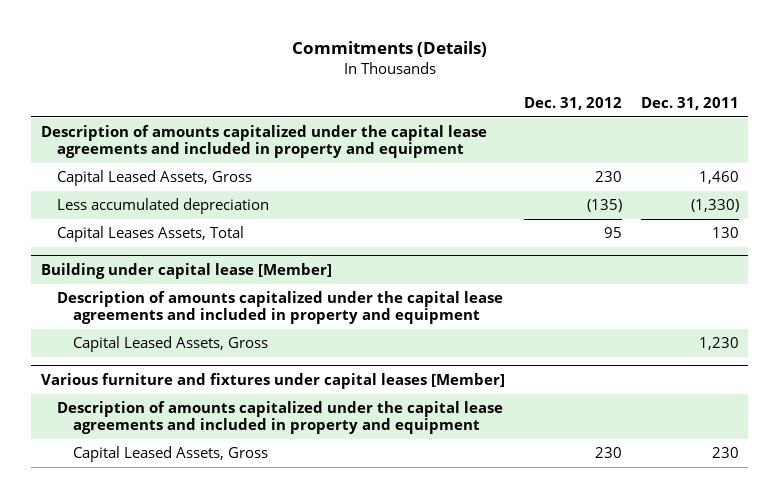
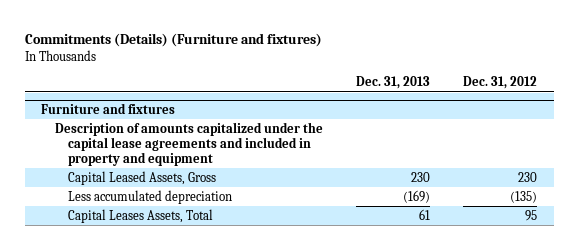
[291,40,487,57] Commitments (Details) -> [24,32,322,47] Commitments (Details) (Furniture and fixtures)
[640,96,739,110] Dec. 31, 2011 -> none
none -> [355,76,430,90] Dec. 31, 2013
none -> [41,103,176,115] Furniture and fixtures
[40,262,332,279] Building under capital lease [Member] -> none
[56,291,503,325] Description of amounts capitalized under the capital lease agreements and included in property and equipment -> none
[73,336,269,353] Capital Leased Assets, Gross -> none
[40,372,505,389] Various furniture and fixtures under capital leases [Member] -> none
[56,401,503,435] Description of amounts capitalized under the capital lease agreements and included in property and equipment -> none
[73,446,269,463] Capital Leased Assets, Gross -> none

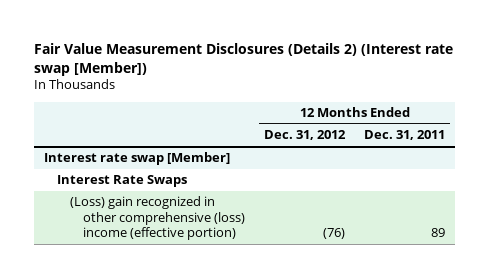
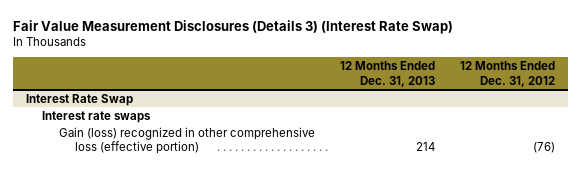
[34,42,454,76] Fair Value Measurement Disclosures (Details 2) (Interest rate swap [Member]) -> [13,19,454,34] Fair Value Measurement Disclosures (Details 3) (Interest Rate Swap)
[364,130,446,141] Dec. 31, 2011 -> none
none -> [340,61,436,87] 12 Months Ended Dec. 31, 2013
[43,152,230,166] Interest rate swap [Member] -> [25,93,133,106] Interest Rate Swap
[56,175,187,188] Interest Rate Swaps -> [42,110,152,123] Interest rate swaps
[69,196,245,241] (Loss) gain recognized in other comprehensive (loss) income (effective portion) -> [58,126,315,155] Gain (loss) recognized in other comprehensive loss (effective portion)

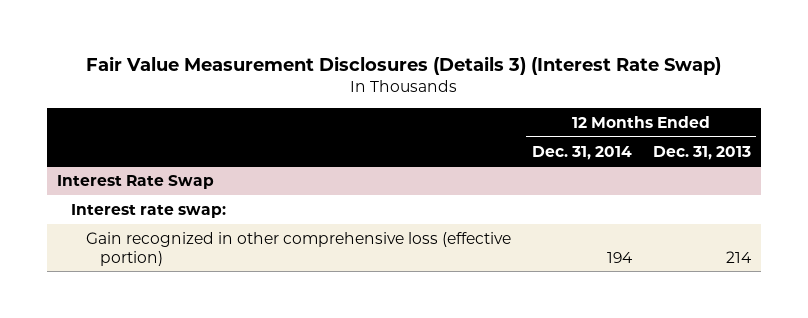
[460,61,556,87] 12 Months Ended Dec. 31, 2012 -> none
none -> [531,145,632,160] Dec. 31, 2014
[42,110,152,123] Interest rate swaps -> [71,203,227,218] Interest rate swap:
[58,126,315,155] Gain (loss) recognized in other comprehensive loss (effective portion) -> [85,231,511,266] Gain recognized in other comprehensive loss (effective portion)

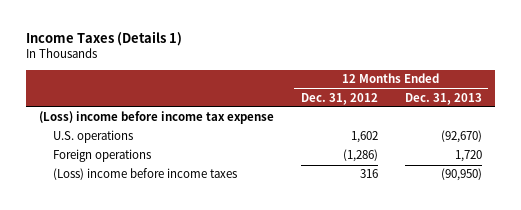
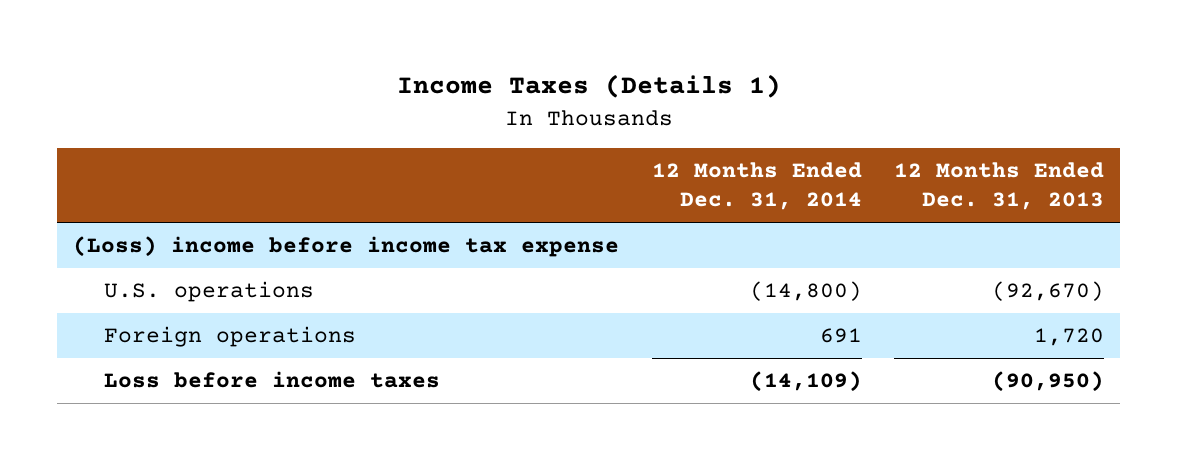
[300,92,378,105] Dec. 31, 2012 -> none
none -> [651,162,862,211] 12 Months Ended Dec. 31, 2014
[53,168,238,181] (Loss) income before income taxes -> [104,371,441,389] Loss before income taxes

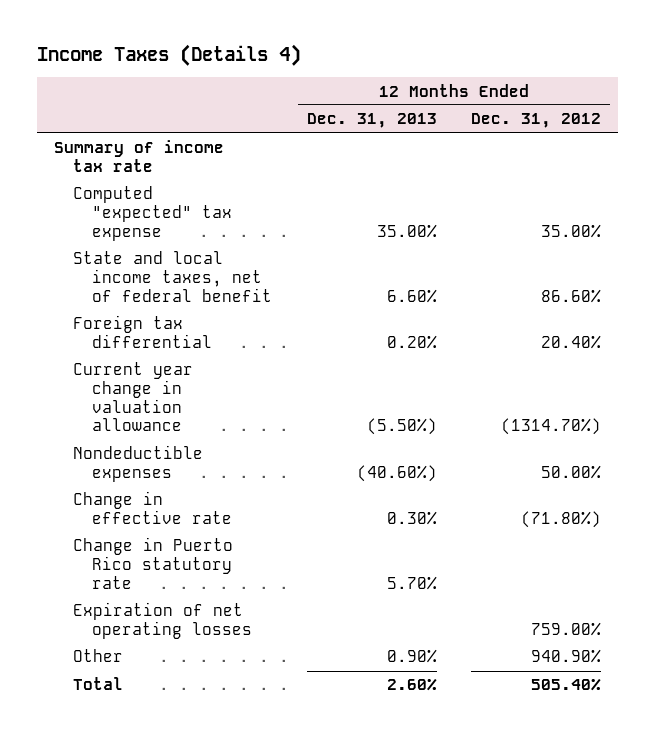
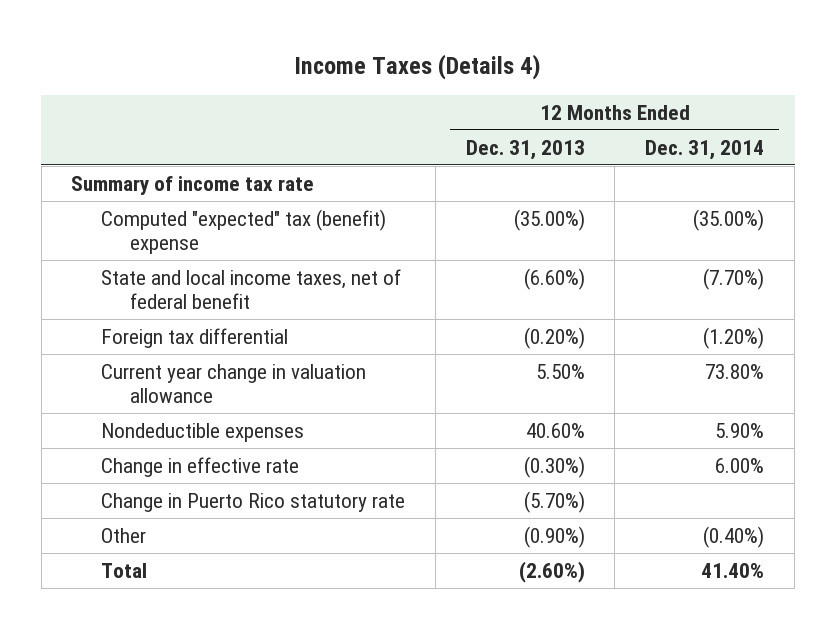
[471,113,602,129] Dec. 31, 2012 -> none
none -> [645,139,765,160] Dec. 31, 2014
[72,602,252,640] Expiration of net operating losses -> none
[72,186,232,241] Computed "expected" tax expense -> [100,208,386,255] Computed "expected" tax (benefit) expense
[376,223,437,238] 35.00% -> [513,208,585,231] (35.00%)
[386,288,437,303] 6.60% -> [523,267,585,290] (6.60%)
[386,335,437,350] 0.20% -> [523,326,585,349] (0.20%)
[366,418,437,436] (5.50%) -> [535,363,585,379] 5.50%
[356,465,437,483] (40.60%) -> [525,422,585,438] 40.60%
[386,511,437,526] 0.30% -> [523,455,585,478] (0.30%)
[386,575,437,590] 5.70% -> [523,490,585,513] (5.70%)
[386,649,437,664] 0.90% -> [523,525,585,548] (0.90%)
[386,678,437,692] 2.60% -> [518,560,585,583] (2.60%)

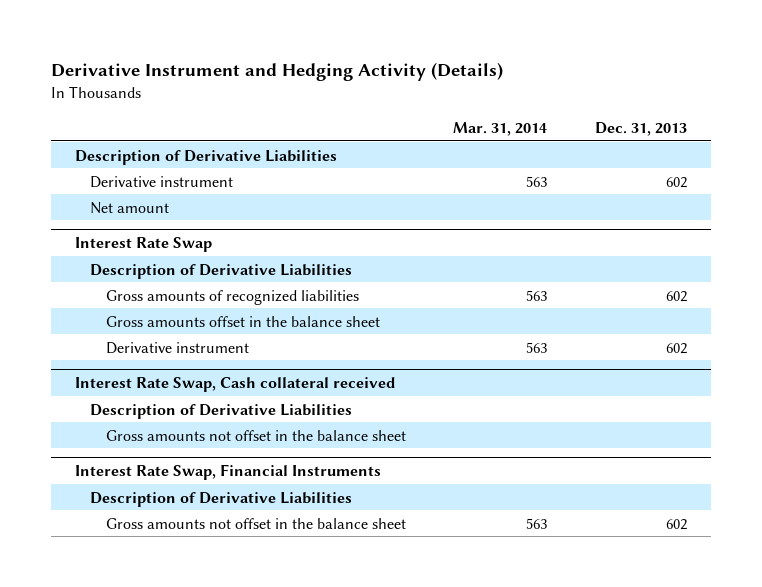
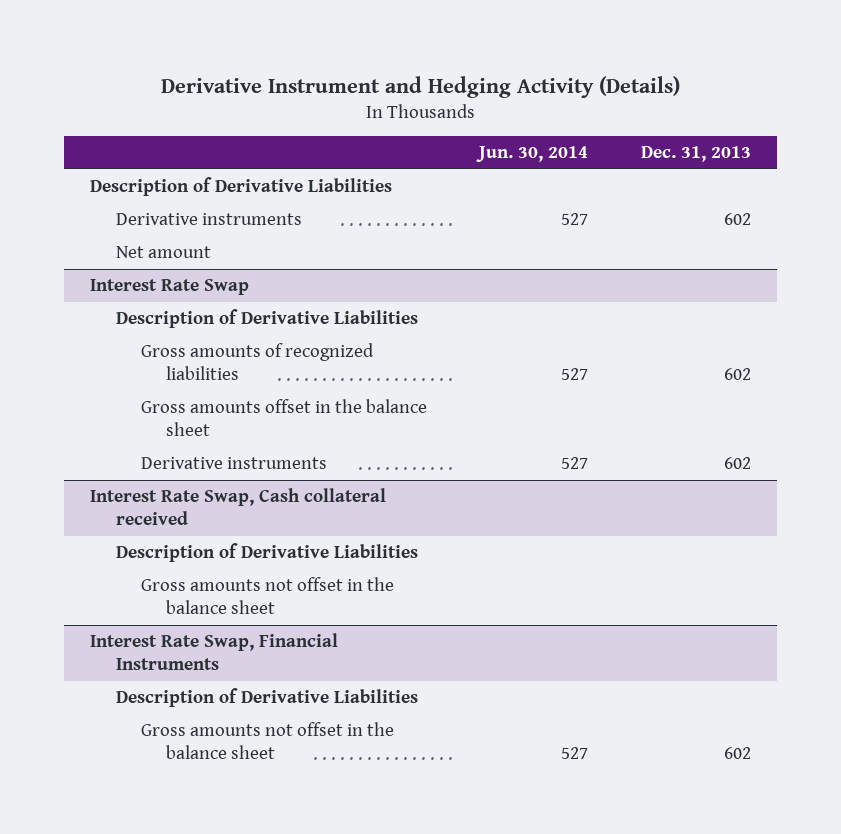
[453,121,548,136] Mar. 31, 2014 -> none
none -> [476,146,589,163] Jun. 30, 2014
[90,175,234,188] Derivative instrument -> [115,213,302,226] Derivative instruments
[105,341,249,354] Derivative instrument -> [140,457,327,470] Derivative instruments

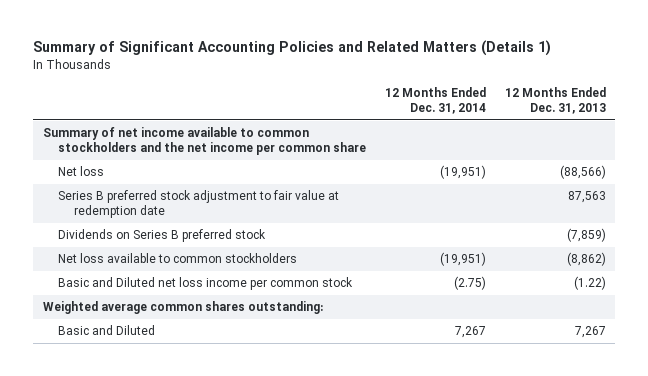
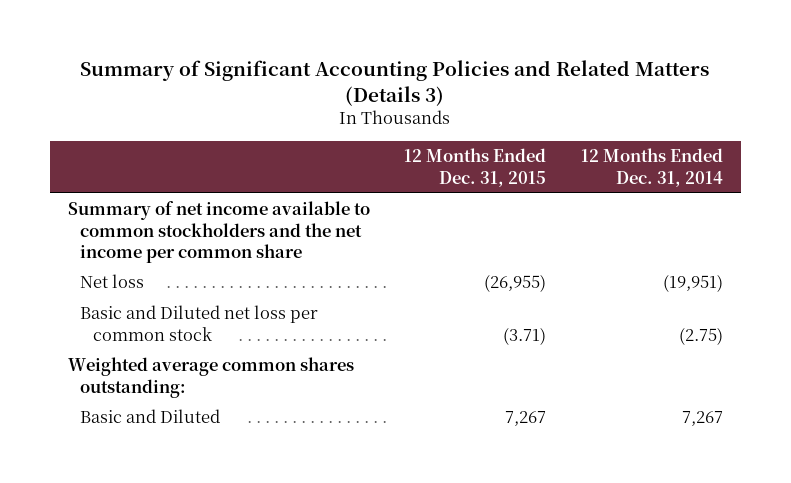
[33,40,552,57] Summary of Significant Accounting Policies and Related Matters (Details 1) -> [80,60,710,106] Summary of Significant Accounting Policies and Related Matters (Details 3)
[504,87,606,114] 12 Months Ended Dec. 31, 2013 -> none
none -> [404,148,547,187] 12 Months Ended Dec. 31, 2015
[58,190,340,219] Series B preferred stock adjustment to fair value at redemption date -> none
[58,229,267,243] Dividends on Series B preferred stock -> none
[58,253,298,264] Net loss available to common stockholders -> none
[58,277,354,291] Basic and Diluted net loss income per common stock -> [80,305,319,341] Basic and Diluted net loss per common stock

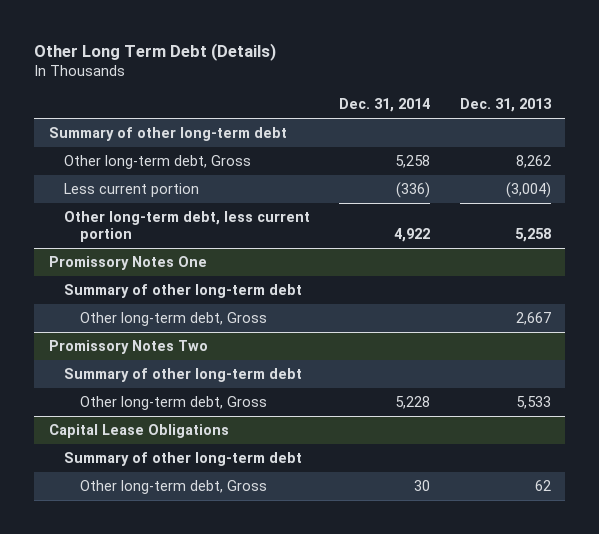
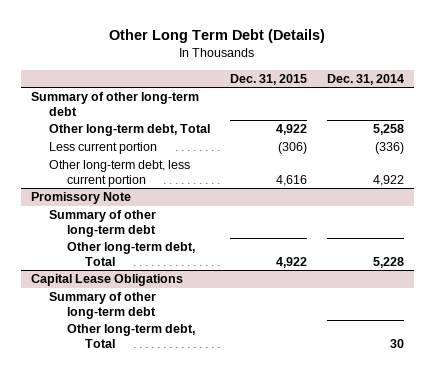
[459,98,552,113] Dec. 31, 2013 -> none
none -> [229,73,307,85] Dec. 31, 2015
[64,154,252,169] Other long-term debt, Gross -> [48,124,210,137] Other long-term debt, Total
[48,255,207,270] Promissory Notes One -> none
[64,283,303,298] Summary of other long-term debt -> none
[79,311,267,326] Other long-term debt, Gross -> none
[48,339,208,354] Promissory Notes Two -> none
none -> [30,192,131,205] Promissory Note
[79,395,267,410] Other long-term debt, Gross -> [67,242,196,266] Other long-term debt, Total
[79,479,267,494] Other long-term debt, Gross -> [67,324,196,348] Other long-term debt, Total

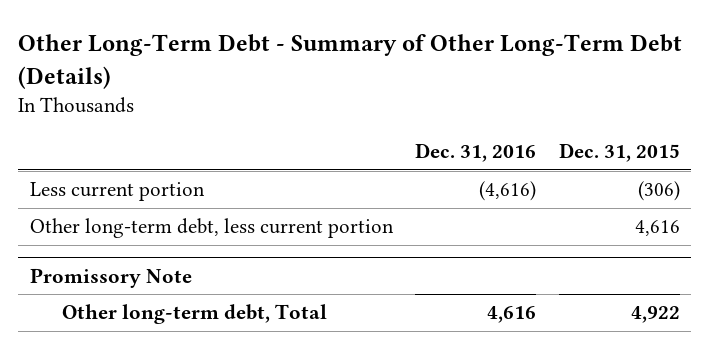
[109,29,326,44] Other Long Term Debt (Details) -> [18,33,683,89] Other Long-Term Debt - Summary of Other Long-Term Debt (Details)
[326,73,404,85] Dec. 31, 2014 -> none
none -> [415,143,537,163] Dec. 31, 2016
[30,92,199,116] Summary of other long-term debt -> none
[48,124,210,137] Other long-term debt, Total -> none
[48,210,157,237] Summary of other long-term debt -> none
[30,274,183,287] Capital Lease Obligations -> none
[48,292,157,319] Summary of other long-term debt -> none
[67,324,196,348] Other long-term debt, Total -> none

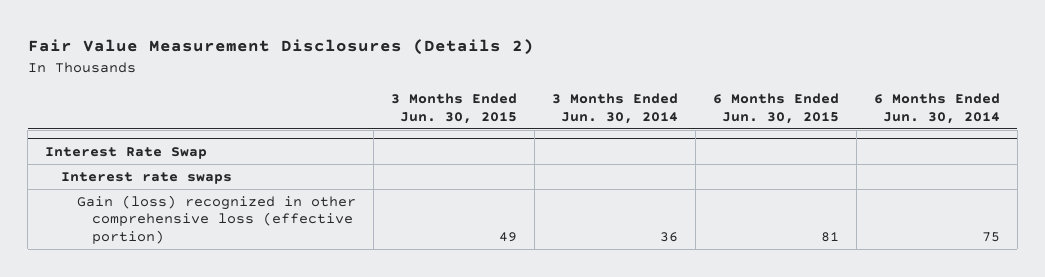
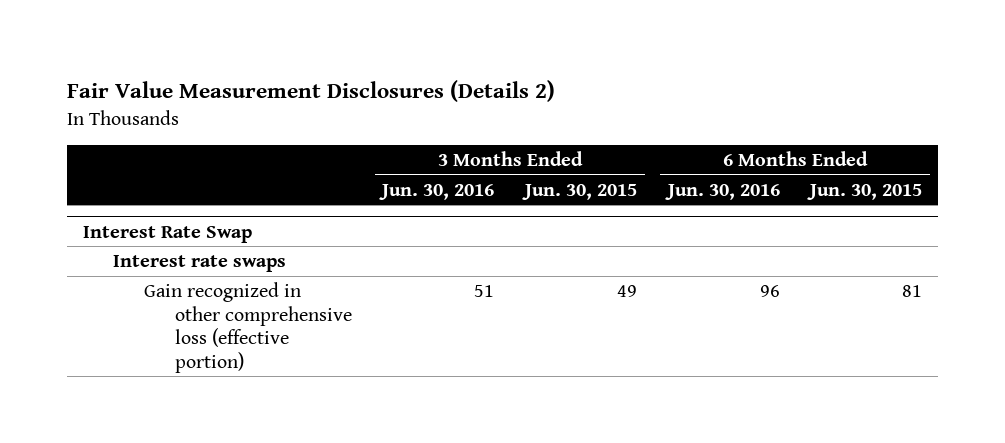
[551,93,678,125] 3 Months Ended Jun. 30, 2014 -> none
[873,93,1000,125] 6 Months Ended Jun. 30, 2014 -> none
none -> [379,183,495,200] Jun. 30, 2016
none -> [664,183,780,200] Jun. 30, 2016
[76,194,356,244] Gain (loss) recognized in other comprehensive loss (effective portion) -> [144,282,352,373] Gain recognized in other comprehensive loss (effective portion)

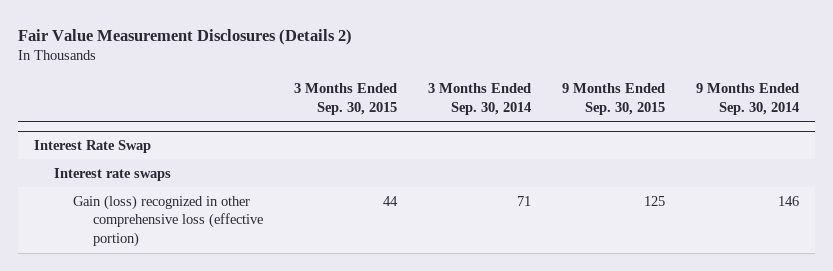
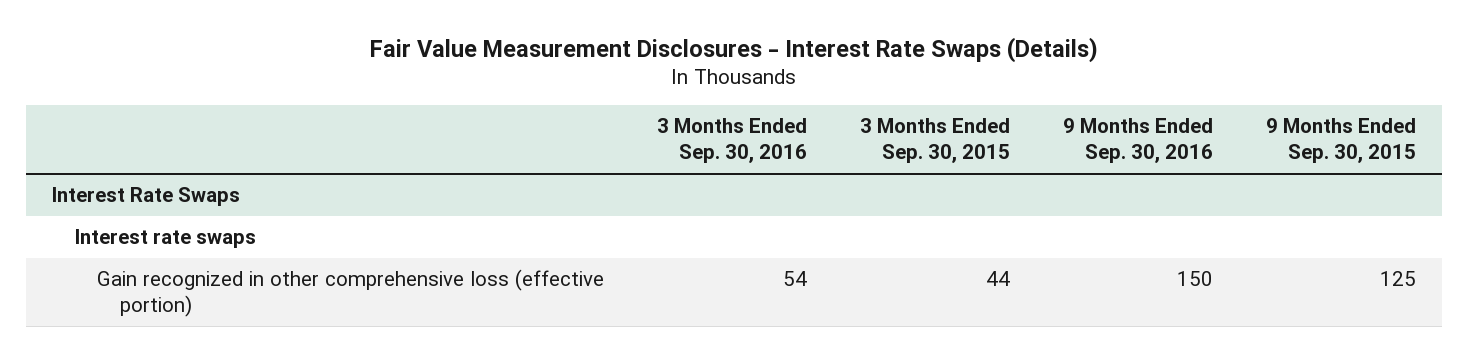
[18,28,353,45] Fair Value Measurement Disclosures (Details 2) -> [369,37,1098,64] Fair Value Measurement Disclosures - Interest Rate Swaps (Details)
[428,83,532,116] 3 Months Ended Sep. 30, 2014 -> none
[696,83,800,116] 9 Months Ended Sep. 30, 2014 -> none
none -> [657,118,808,164] 3 Months Ended Sep. 30, 2016
none -> [1062,118,1213,164] 9 Months Ended Sep. 30, 2016
[33,140,151,154] Interest Rate Swap -> [51,187,240,207] Interest Rate Swaps
[73,194,264,248] Gain (loss) recognized in other comprehensive loss (effective portion) -> [97,269,605,318] Gain recognized in other comprehensive loss (effective portion)

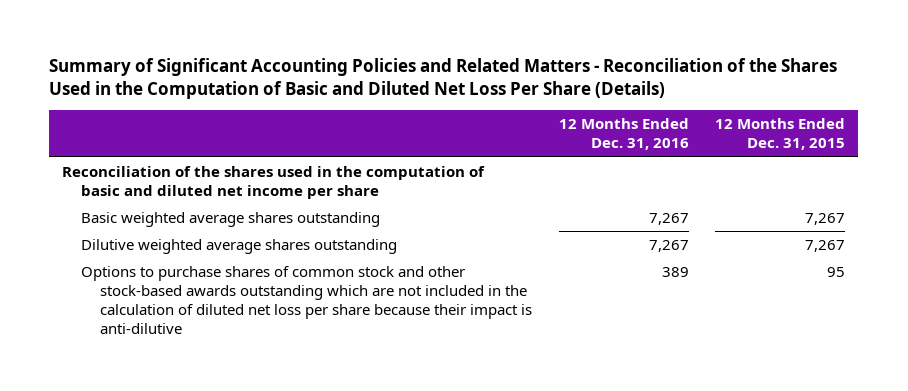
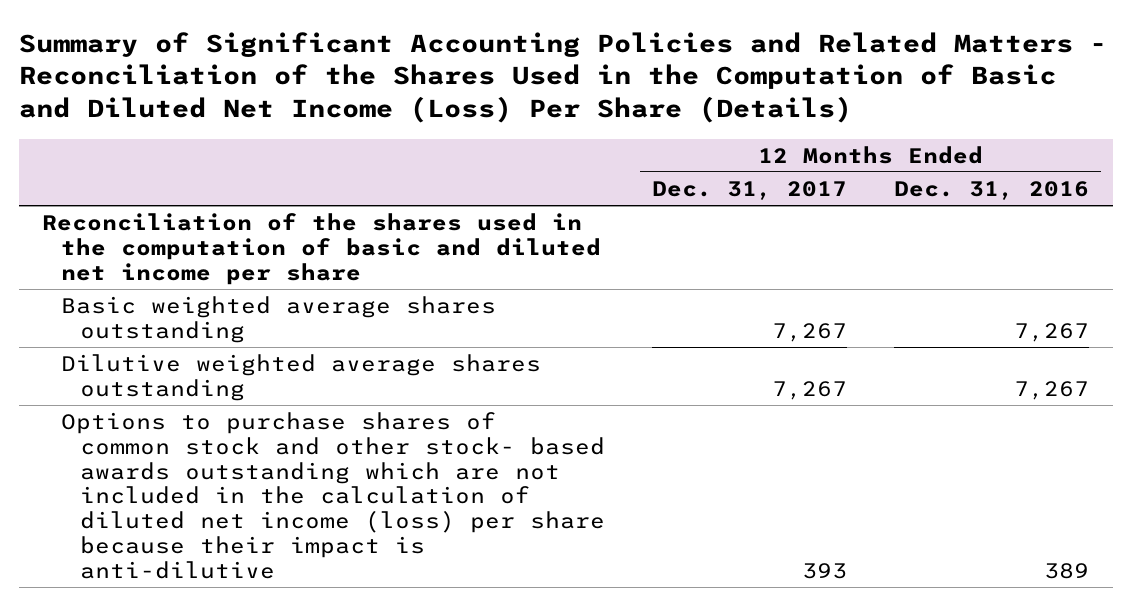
[49,58,838,100] Summary of Significant Accounting Policies and Related Matters - Reconciliation of the Shares Used in the Computation of Basic and Diluted Net Loss Per Share (Details) -> [18,31,1107,124] Summary of Significant Accounting Policies and Related Matters - Reconciliation of the Shares Used in the Computation of Basic and Diluted Net Income (Loss) Per Share (Details)
[715,118,846,151] 12 Months Ended Dec. 31, 2015 -> none
none -> [652,180,848,200] Dec. 31, 2017
[81,265,533,335] Options to purchase shares of common stock and other stock-based awards outstanding which are not included in the calculation of diluted net loss per share because their impact is anti-dilutive -> [61,412,606,579] Options to purchase shares of common stock and other stock- based awards outstanding which are not included in the calculation of diluted net income (loss) per share because their impact is anti-dilutive

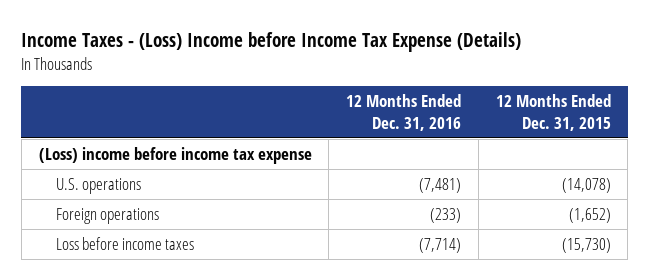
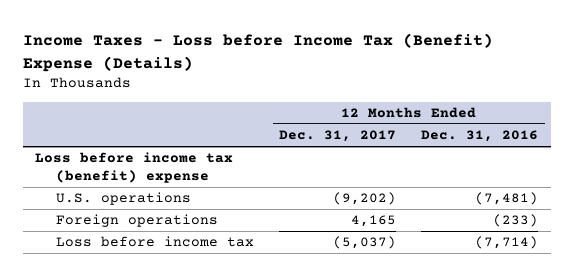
[21,32,522,53] Income Taxes - (Loss) Income before Income Tax Expense (Details) -> [22,33,493,72] Income Taxes - Loss before Income Tax (Benefit) Expense (Details)
[495,94,611,131] 12 Months Ended Dec. 31, 2015 -> none
none -> [279,130,397,143] Dec. 31, 2017
[38,146,312,164] (Loss) income before income tax expense -> [35,152,234,183] Loss before income tax (benefit) expense
[56,236,195,250] Loss before income taxes -> [55,236,254,248] Loss before income tax

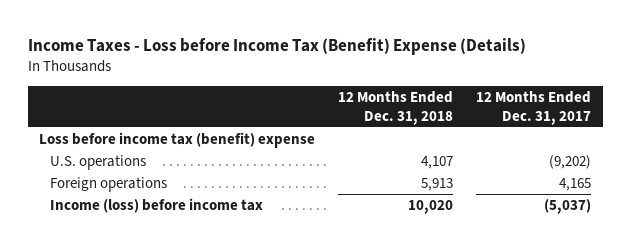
[421,130,539,143] Dec. 31, 2016 -> none
none -> [338,91,454,125] 12 Months Ended Dec. 31, 2018
[55,236,254,248] Loss before income tax -> [49,198,263,214] Income (loss) before income tax

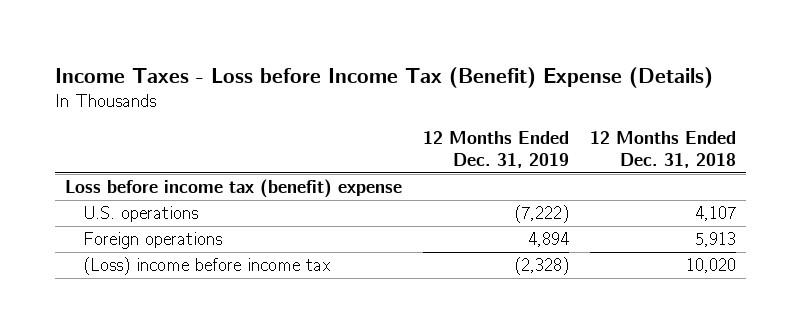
[476,91,592,125] 12 Months Ended Dec. 31, 2017 -> none
none -> [423,131,570,168] 12 Months Ended Dec. 31, 2019
[49,198,263,214] Income (loss) before income tax -> [83,257,331,276] (Loss) income before income tax

